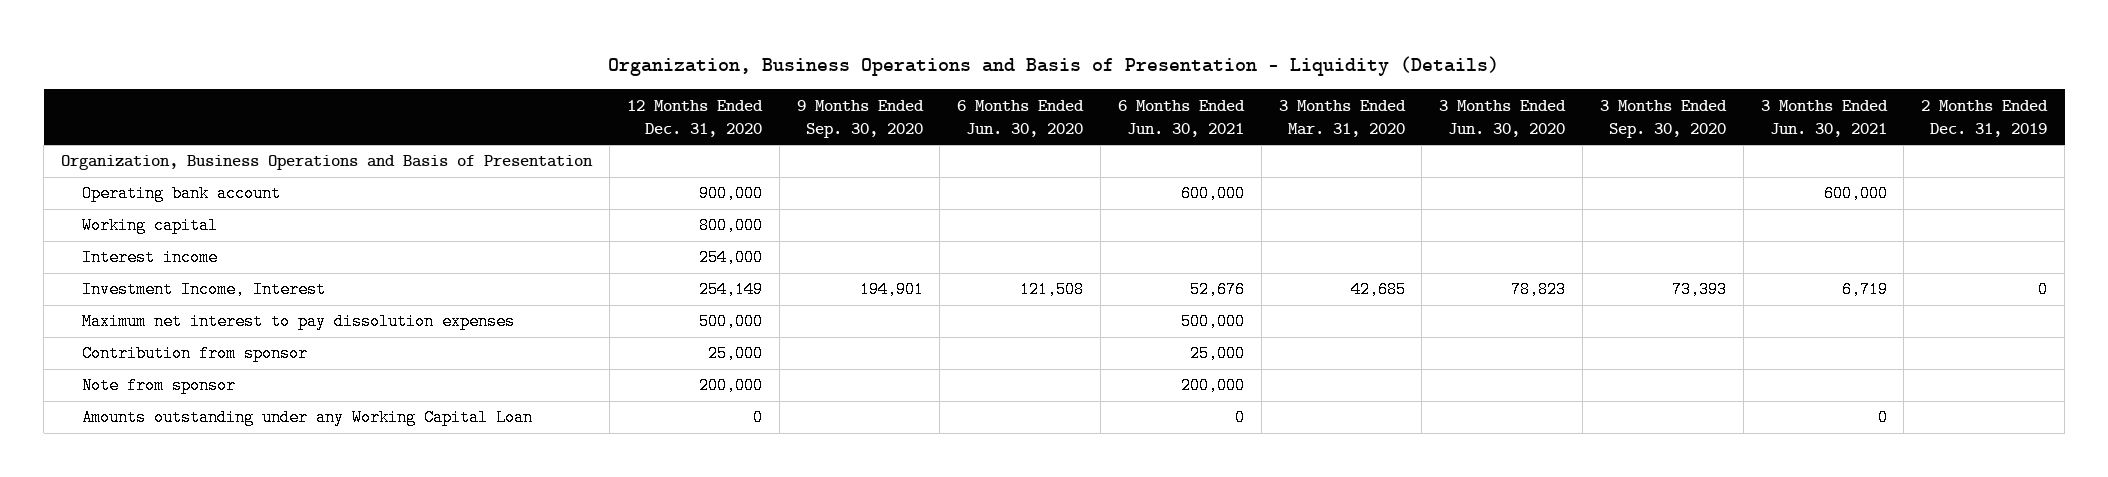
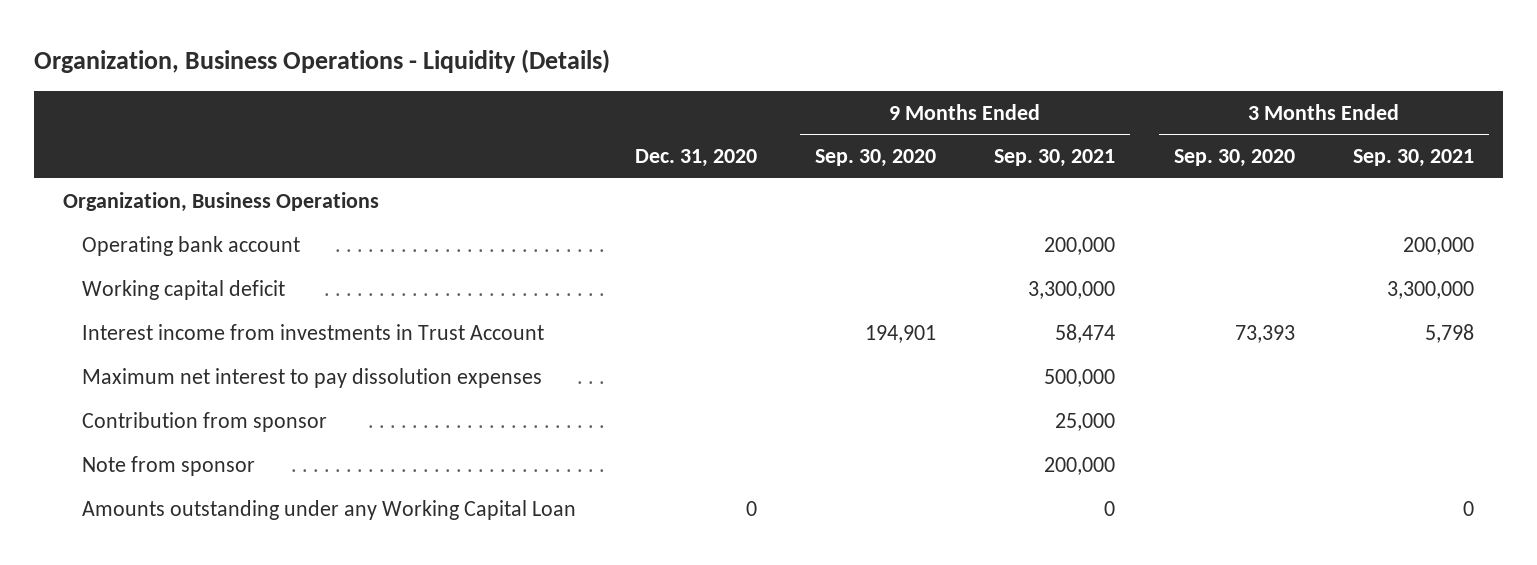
[608,56,1500,77] Organization, Business Operations and Basis of Presentation - Liquidity (Details) -> [34,48,611,73] Organization, Business Operations - Liquidity (Details)
[626,99,763,137] 12 Months Ended Dec. 31, 2020 -> none
[957,99,1085,137] 6 Months Ended Jun. 30, 2020 -> none
[1117,99,1245,137] 6 Months Ended Jun. 30, 2021 -> none
[1278,99,1406,137] 3 Months Ended Mar. 31, 2020 -> none
[1439,99,1567,137] 3 Months Ended Jun. 30, 2020 -> none
[1760,99,1888,137] 3 Months Ended Jun. 30, 2021 -> none
[1921,99,2049,137] 2 Months Ended Dec. 31, 2019 -> none
none -> [634,149,757,168] Dec. 31, 2020
none -> [994,149,1116,168] Sep. 30, 2021
none -> [1353,149,1475,168] Sep. 30, 2021
[61,155,594,171] Organization, Business Operations and Basis of Presentation -> [63,192,380,213] Organization, Business Operations
[81,249,218,267] Interest income -> none
[81,217,218,235] Working capital -> [82,280,286,301] Working capital deficit
[81,281,326,299] Investment Income, Interest -> [82,324,545,341] Interest income from investments in Trust Account

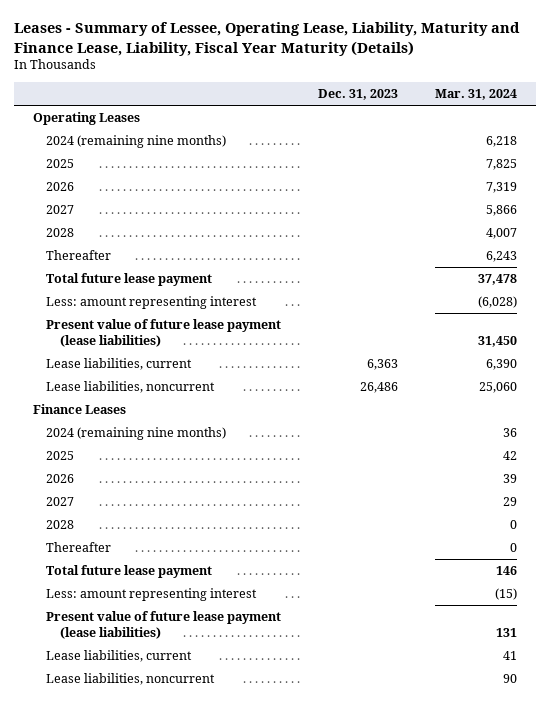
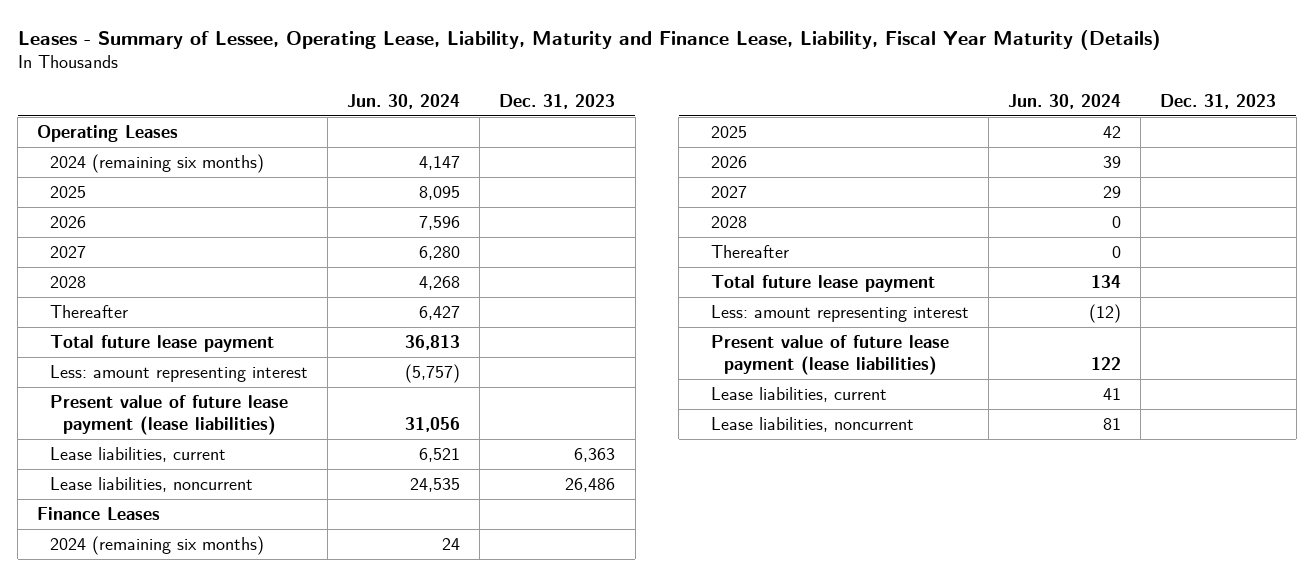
[435,89,518,101] Mar. 31, 2024 -> none
none -> [347,93,461,109] Jun. 30, 2024
[46,135,227,149] 2024 (remaining nine months) -> [50,154,265,174] 2024 (remaining six months)
[46,427,227,441] 2024 (remaining nine months) -> [50,536,265,556] 2024 (remaining six months)

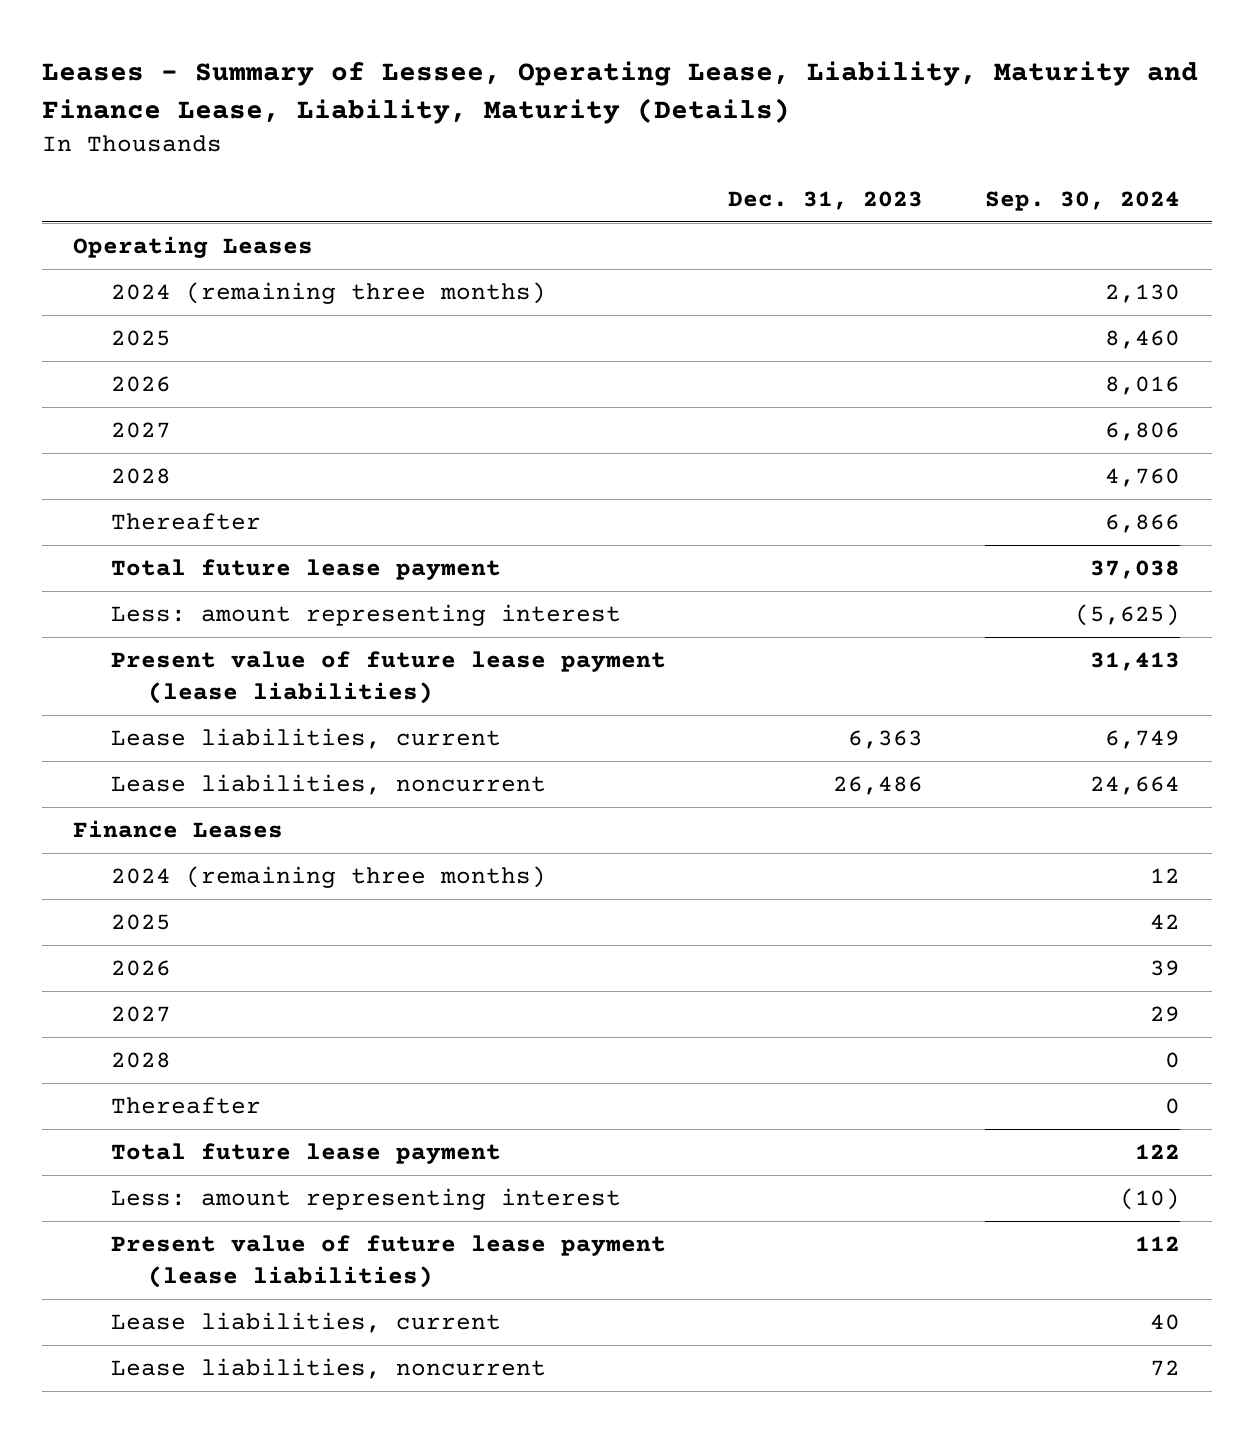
[17,29,1161,50] Leases - Summary of Lessee, Operating Lease, Liability, Maturity and Finance Lease, Liability, Fiscal Year Maturity (Details) -> [42,61,1199,125] Leases - Summary of Lessee, Operating Lease, Liability, Maturity and Finance Lease, Liability, Maturity (Details)
[347,93,461,109] Jun. 30, 2024 -> none
none -> [985,190,1181,211] Sep. 30, 2024
[50,154,265,174] 2024 (remaining six months) -> [110,282,546,305] 2024 (remaining three months)
[50,536,265,556] 2024 (remaining six months) -> [110,866,546,889] 2024 (remaining three months)

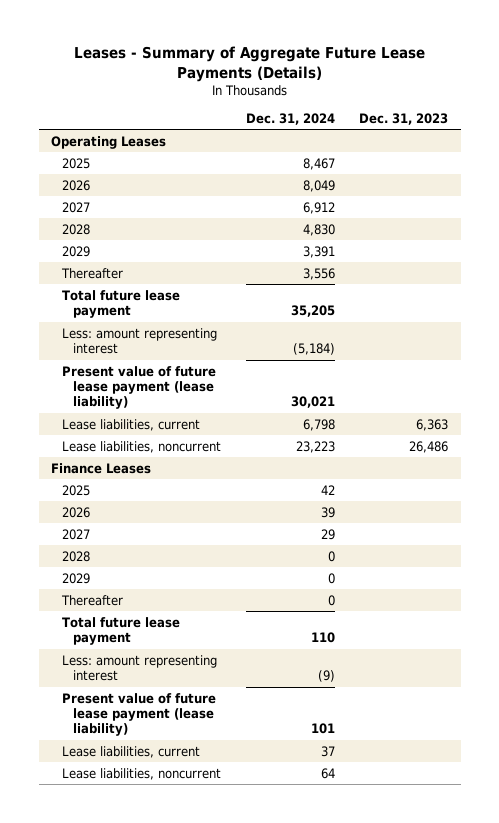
[42,61,1199,125] Leases - Summary of Lessee, Operating Lease, Liability, Maturity and Finance Lease, Liability, Maturity (Details) -> [73,46,425,82] Leases - Summary of Aggregate Future Lease Payments (Details)
[985,190,1181,211] Sep. 30, 2024 -> none
none -> [245,112,335,125] Dec. 31, 2024
[110,282,546,305] 2024 (remaining three months) -> none
none -> [62,245,91,257] 2029
[110,651,666,704] Present value of future lease payment (lease liabilities) -> [62,365,217,410] Present value of future lease payment (lease liability)
[110,866,546,889] 2024 (remaining three months) -> none
none -> [62,572,91,584] 2029
[110,1235,666,1288] Present value of future lease payment (lease liabilities) -> [62,692,217,737] Present value of future lease payment (lease liability)

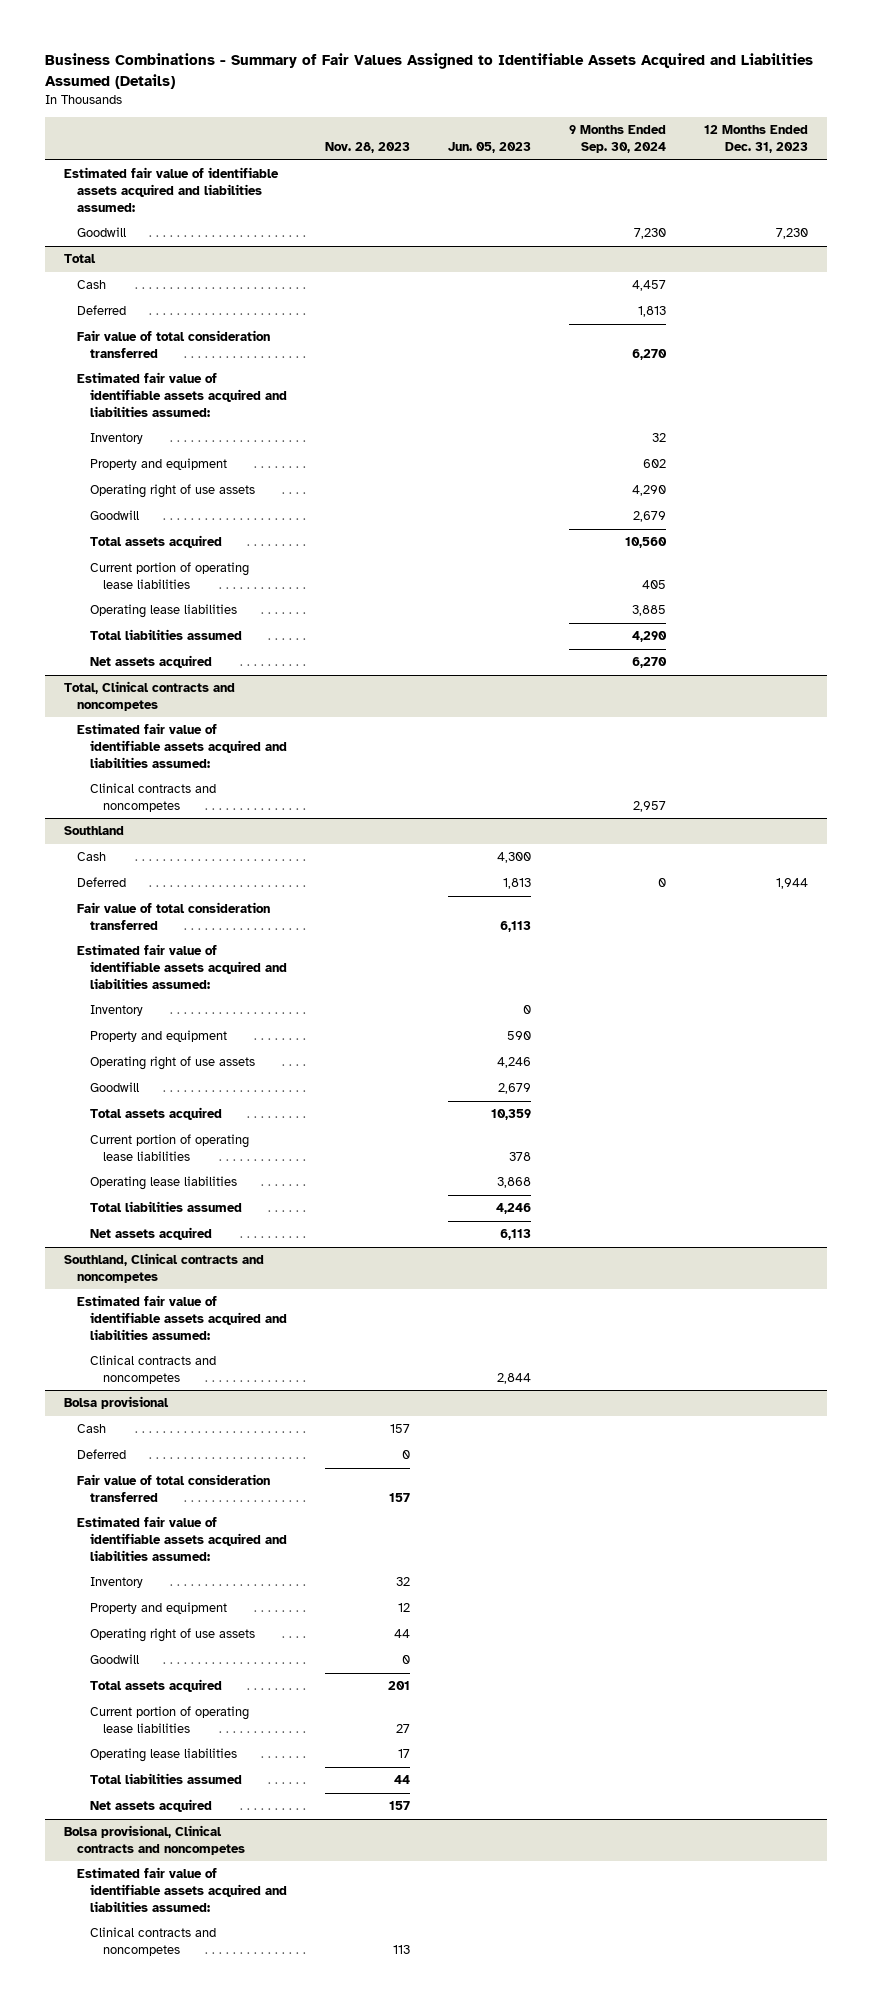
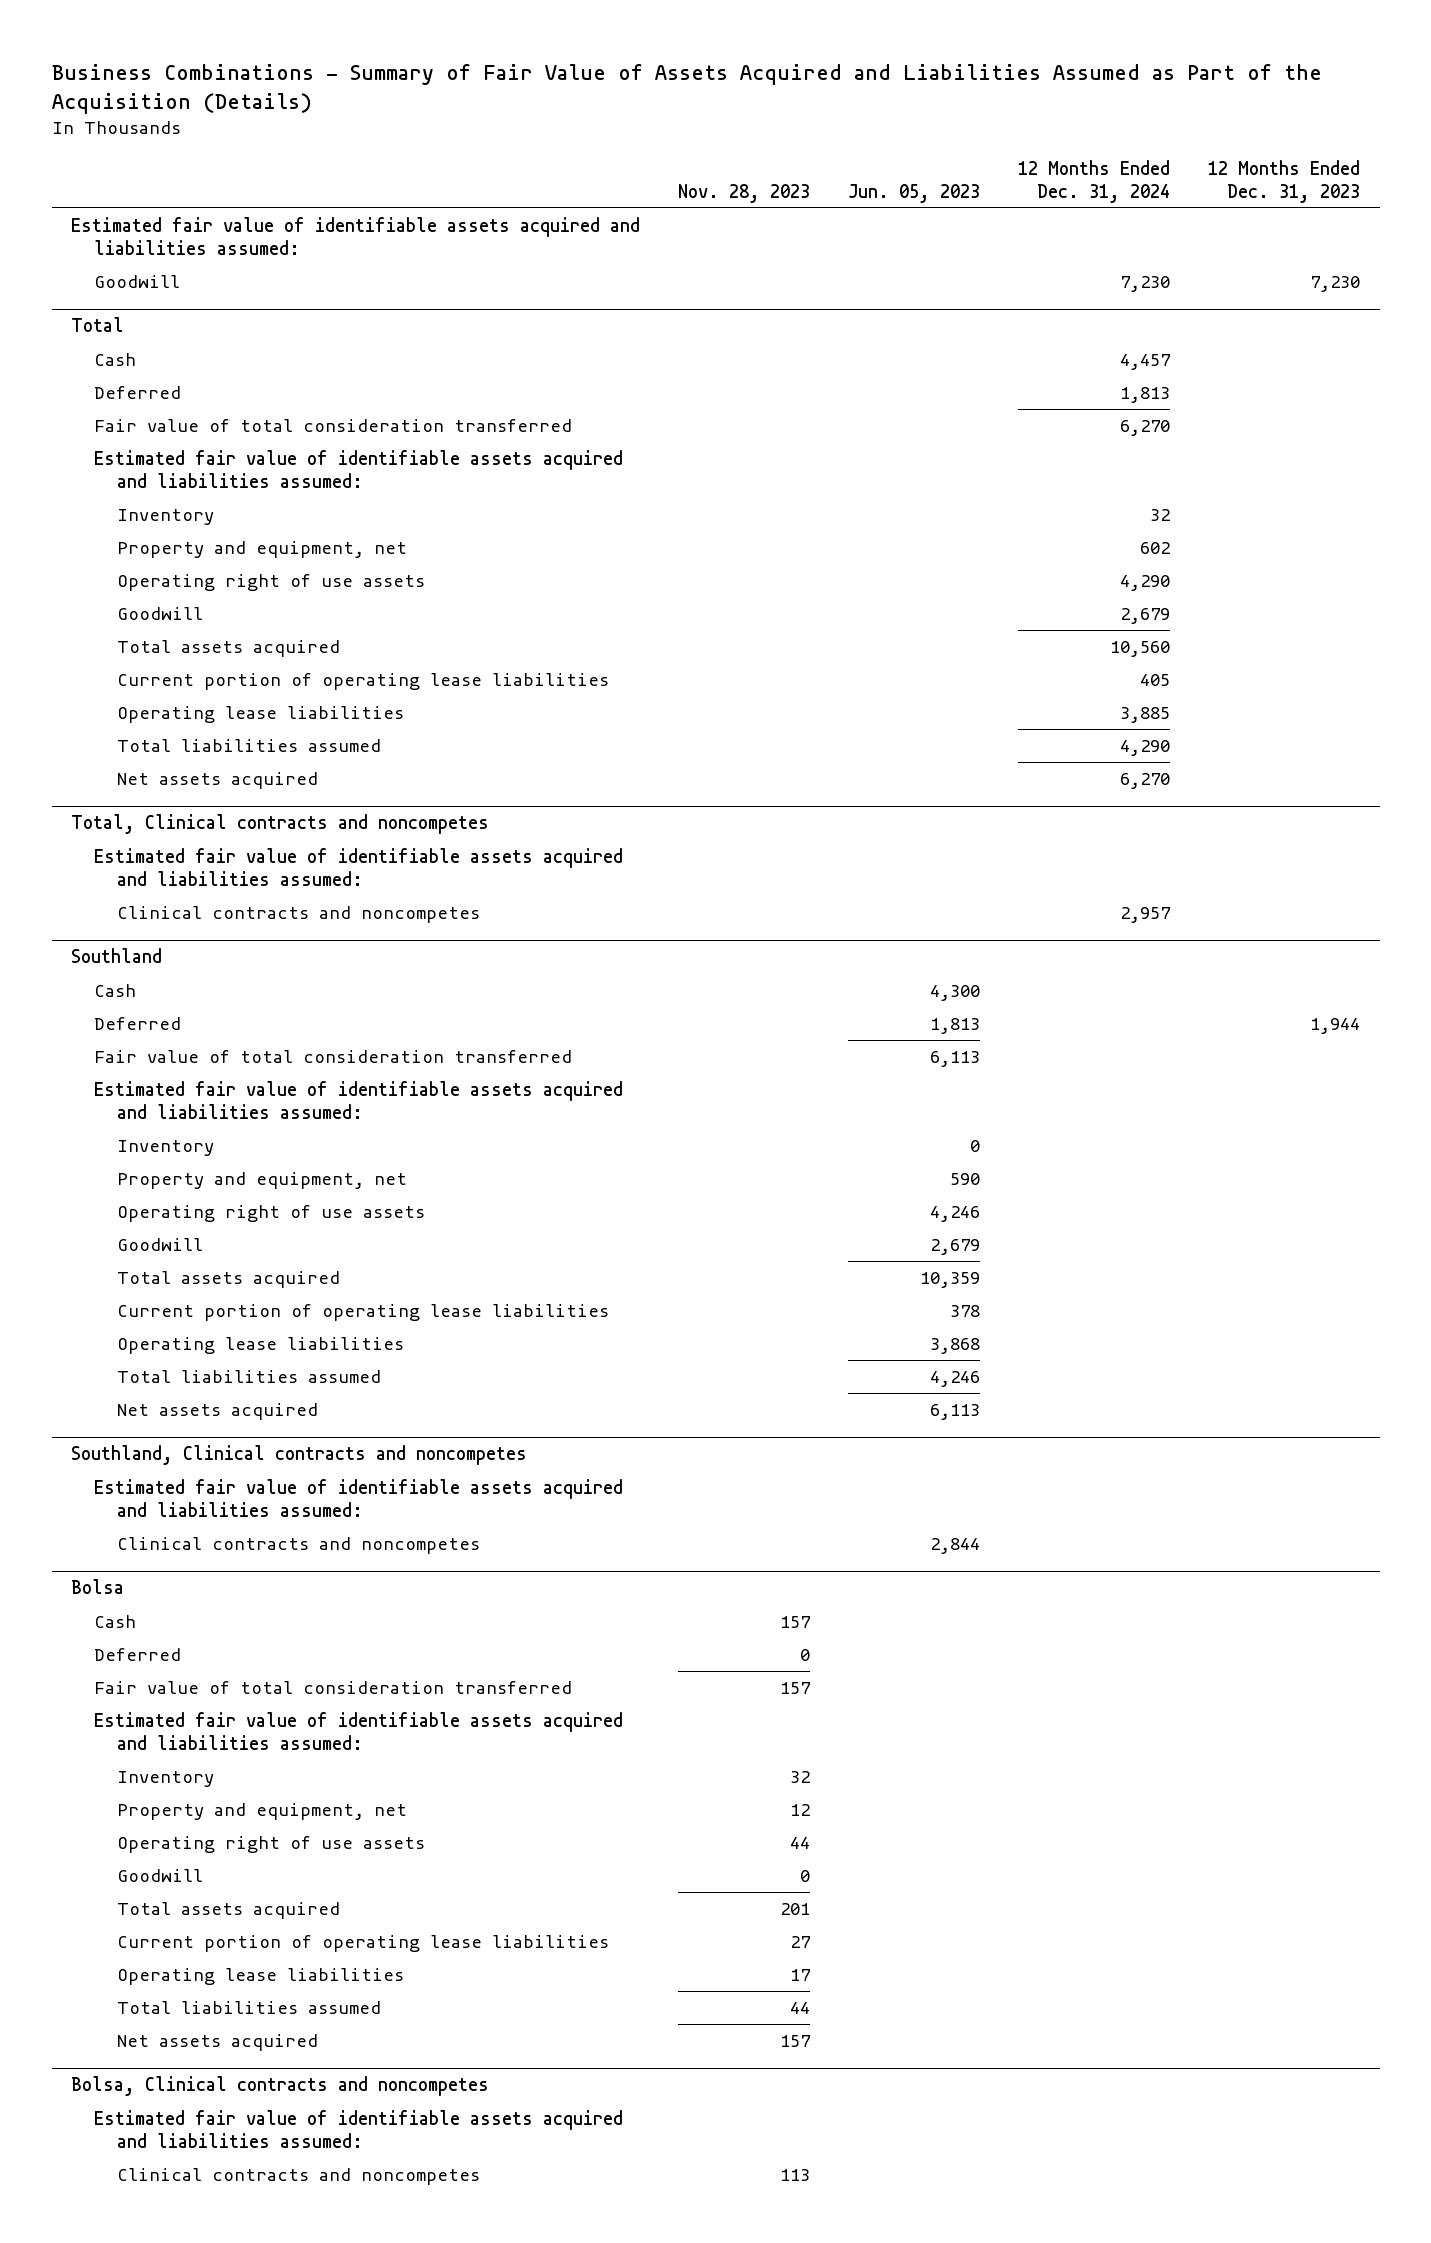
[44,53,813,89] Business Combinations - Summary of Fair Values Assigned to Identifiable Assets Acquired and Liabilities Assumed (Details) -> [51,64,1322,114] Business Combinations - Summary of Fair Value of Assets Acquired and Liabilities Assumed as Part of the Acquisition (Details)
[568,125,666,154] 9 Months Ended Sep. 30, 2024 -> none
none -> [1018,159,1171,203] 12 Months Ended Dec. 31, 2024
[89,458,227,471] Property and equipment -> [117,540,408,558] Property and equipment, net
[89,1030,227,1043] Property and equipment -> [117,1171,408,1189] Property and equipment, net
[63,1396,169,1410] Bolsa provisional -> [70,1579,124,1595] Bolsa
[89,1602,227,1615] Property and equipment -> [117,1802,408,1820] Property and equipment, net
[63,1825,245,1856] Bolsa provisional, Clinical contracts and noncompetes -> [70,2076,489,2097] Bolsa, Clinical contracts and noncompetes

